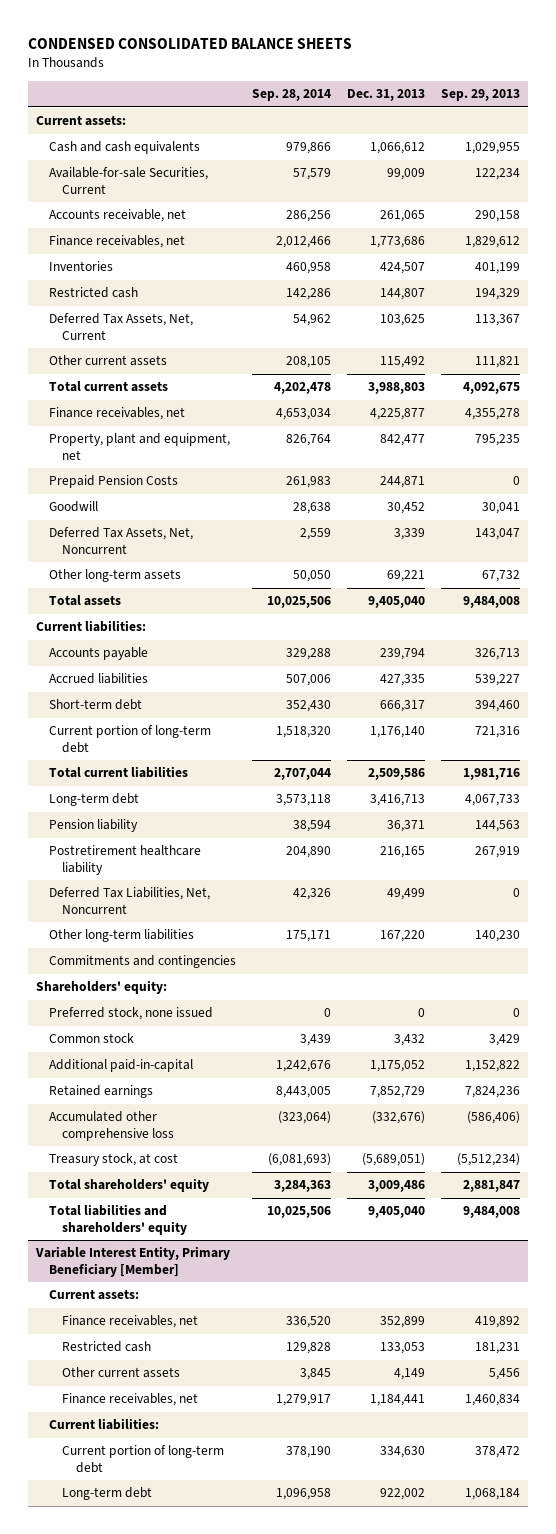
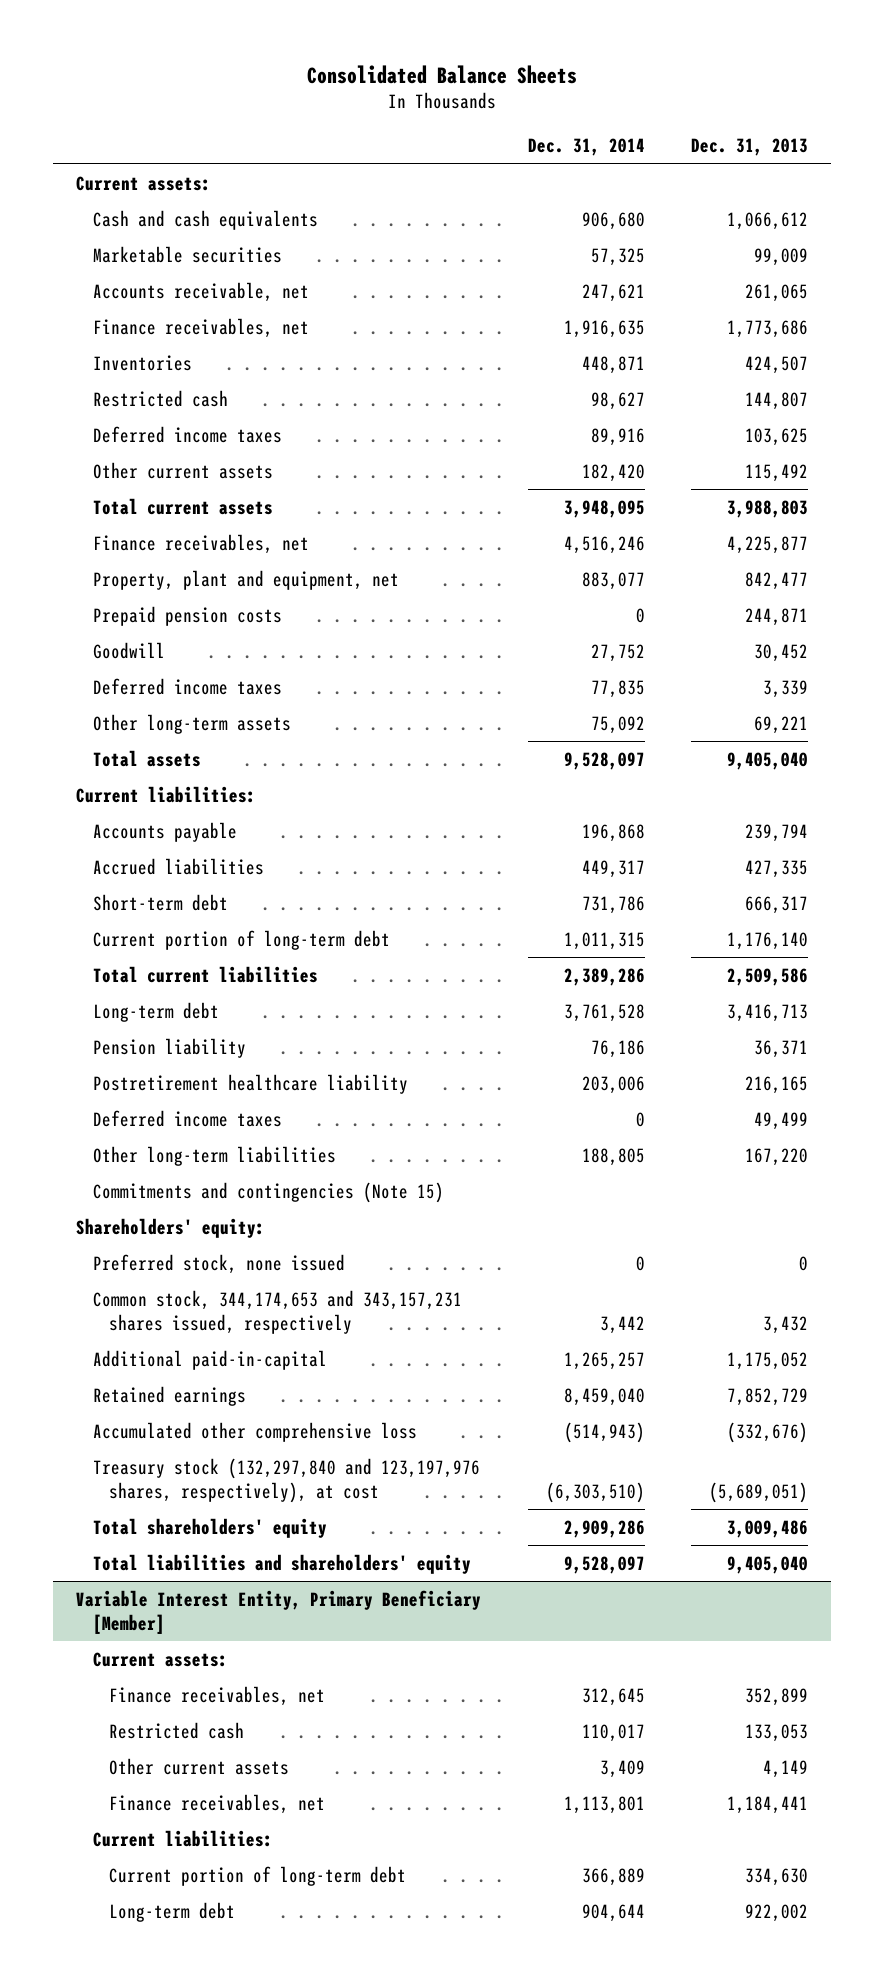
[27,37,352,49] CONDENSED CONSOLIDATED BALANCE SHEETS -> [307,64,578,84] Consolidated Balance Sheets
[252,89,332,102] Sep. 28, 2014 -> none
[441,89,521,102] Sep. 29, 2013 -> none
none -> [527,138,645,157] Dec. 31, 2014
[49,167,209,194] Available-for-sale Securities, Current -> [92,245,282,263] Marketable securities
[49,313,194,340] Deferred Tax Assets, Net, Current -> [92,425,282,443] Deferred income taxes
[49,475,179,489] Prepaid Pension Costs -> [92,605,282,626] Prepaid pension costs
[49,527,194,554] Deferred Tax Assets, Net, Noncurrent -> [92,677,282,695] Deferred income taxes
[49,887,211,914] Deferred Tax Liabilities, Net, Noncurrent -> [92,1109,282,1127] Deferred income taxes
[49,955,237,969] Commitments and contingencies -> [92,1181,444,1203] Commitments and contingencies (Note 15)
[49,1033,135,1044] Common stock -> [92,1289,462,1334] Common stock, 344,174,653 and 343,157,231 shares issued, respectively
[49,1153,179,1167] Treasury stock, at cost -> [92,1457,480,1503] Treasury stock (132,297,840 and 123,197,976 shares, respectively), at cost

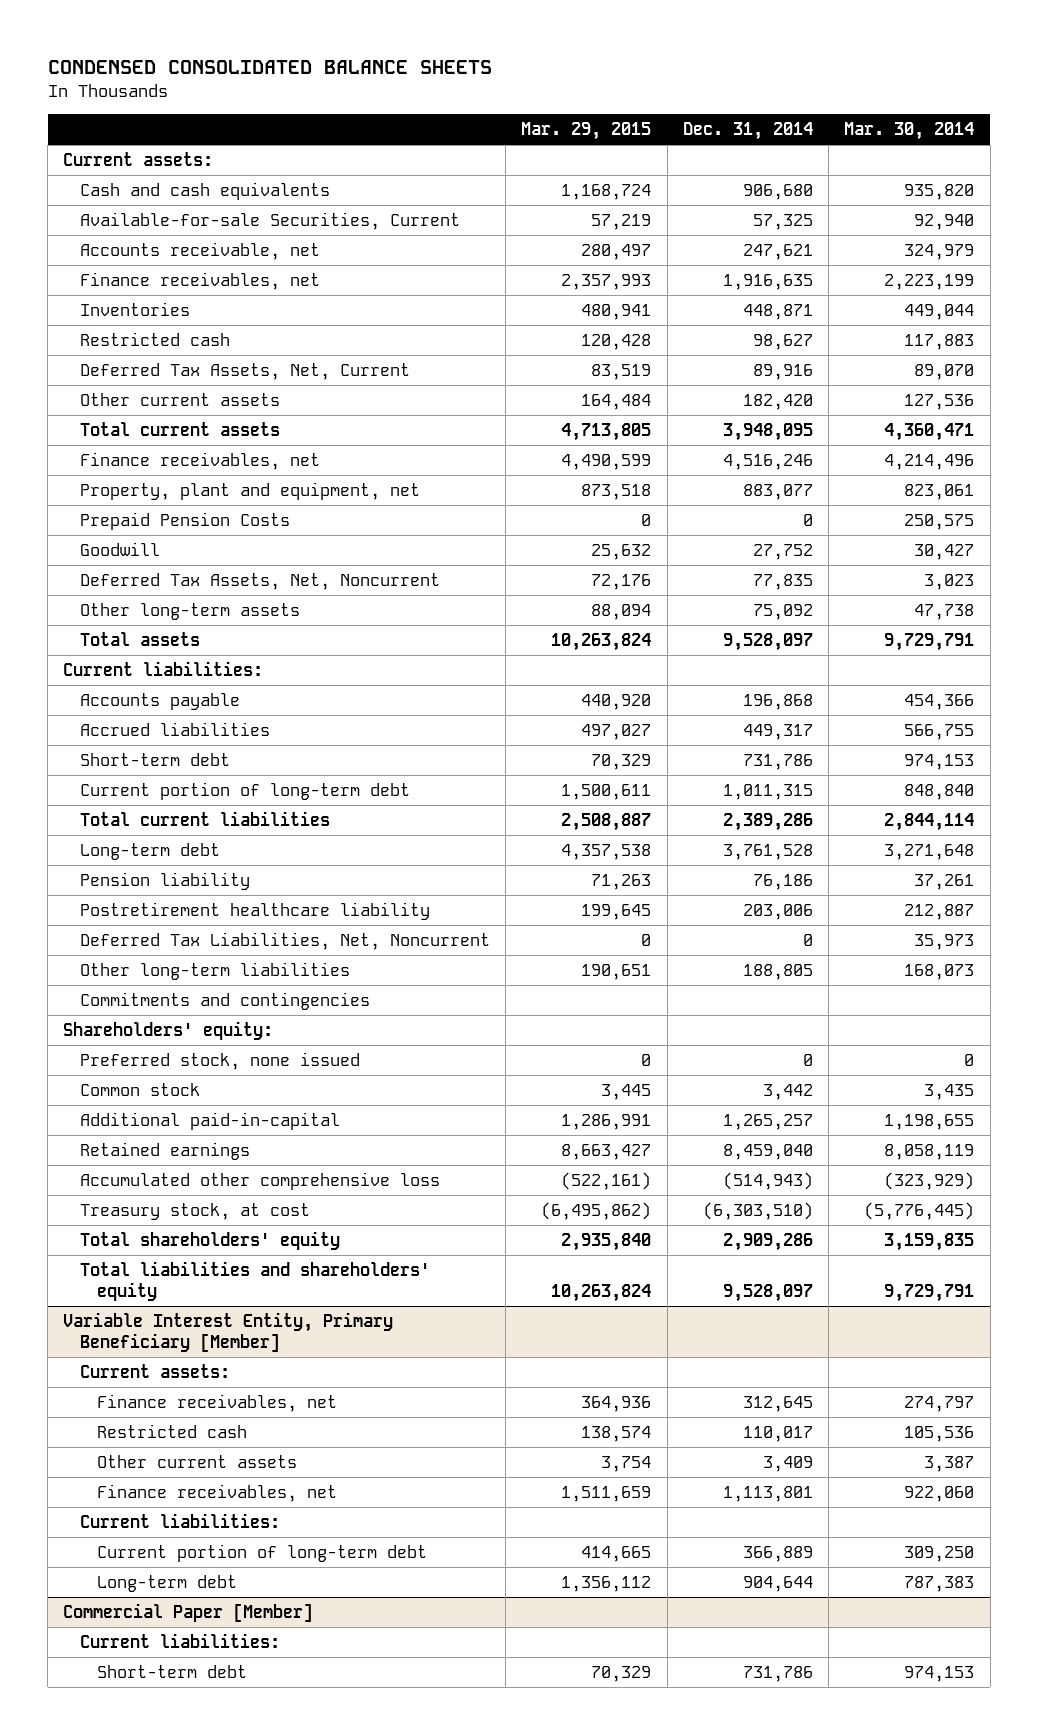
[307,64,578,84] Consolidated Balance Sheets -> [47,59,492,74] CONDENSED CONSOLIDATED BALANCE SHEETS
[690,138,808,157] Dec. 31, 2013 -> none
none -> [521,121,652,140] Mar. 29, 2015
none -> [844,121,975,140] Mar. 30, 2014
[92,245,282,263] Marketable securities -> [80,212,461,231] Available-for-sale Securities, Current
[92,425,282,443] Deferred income taxes -> [80,363,411,381] Deferred Tax Assets, Net, Current
[92,605,282,626] Prepaid pension costs -> [80,512,291,531] Prepaid Pension Costs
[92,677,282,695] Deferred income taxes -> [80,573,441,591] Deferred Tax Assets, Net, Noncurrent
[92,1109,282,1127] Deferred income taxes -> [80,932,491,951] Deferred Tax Liabilities, Net, Noncurrent
[92,1181,444,1203] Commitments and contingencies (Note 15) -> [80,992,371,1011] Commitments and contingencies
[92,1289,462,1334] Common stock, 344,174,653 and 343,157,231 shares issued, respectively -> [80,1083,201,1097] Common stock
[92,1457,480,1503] Treasury stock (132,297,840 and 123,197,976 shares, respectively), at cost -> [80,1203,311,1221] Treasury stock, at cost
none -> [63,1603,314,1623] Commercial Paper [Member]
none -> [80,1633,281,1649] Current liabilities:
none -> [96,1665,247,1679] Short-term debt

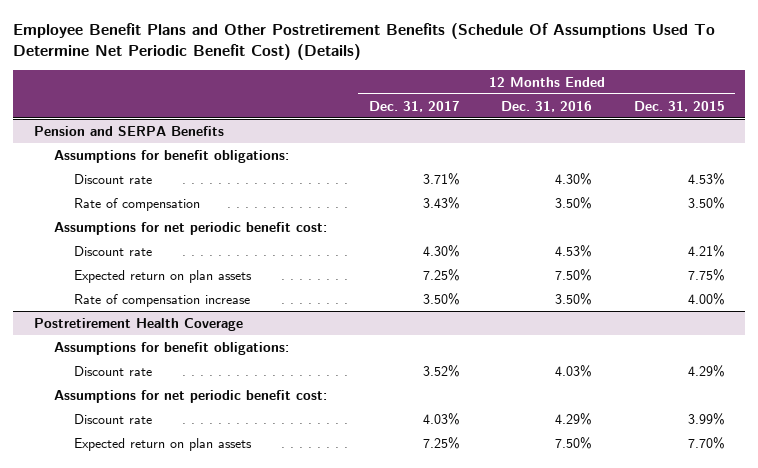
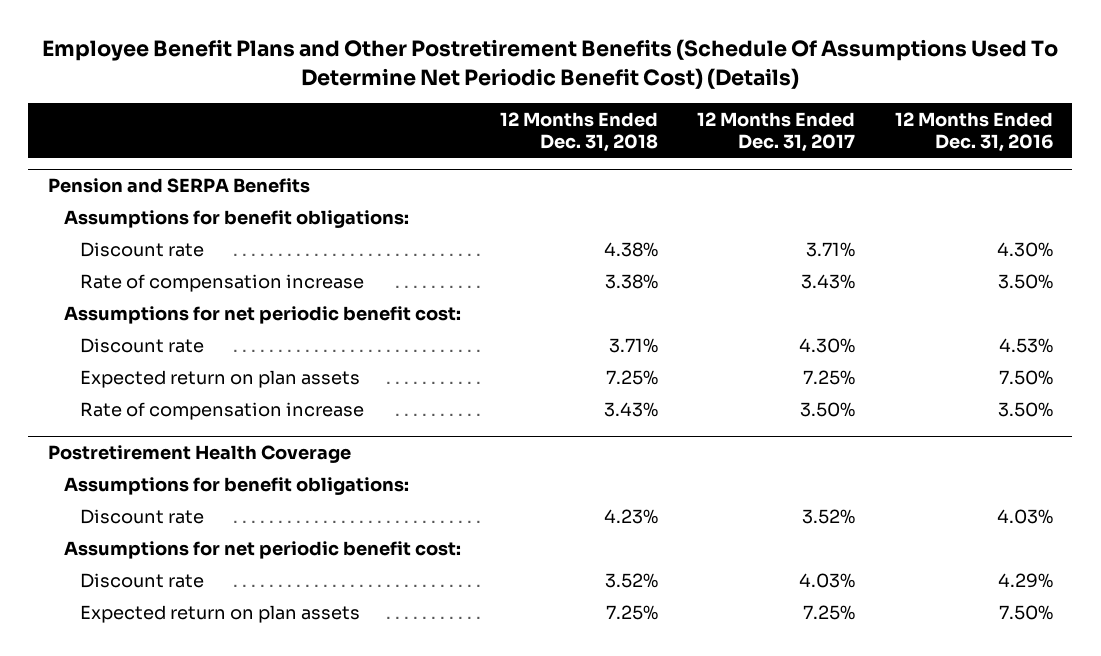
[633,100,725,112] Dec. 31, 2015 -> none
none -> [500,111,659,152] 12 Months Ended Dec. 31, 2018
[74,197,201,211] Rate of compensation -> [80,273,365,292] Rate of compensation increase

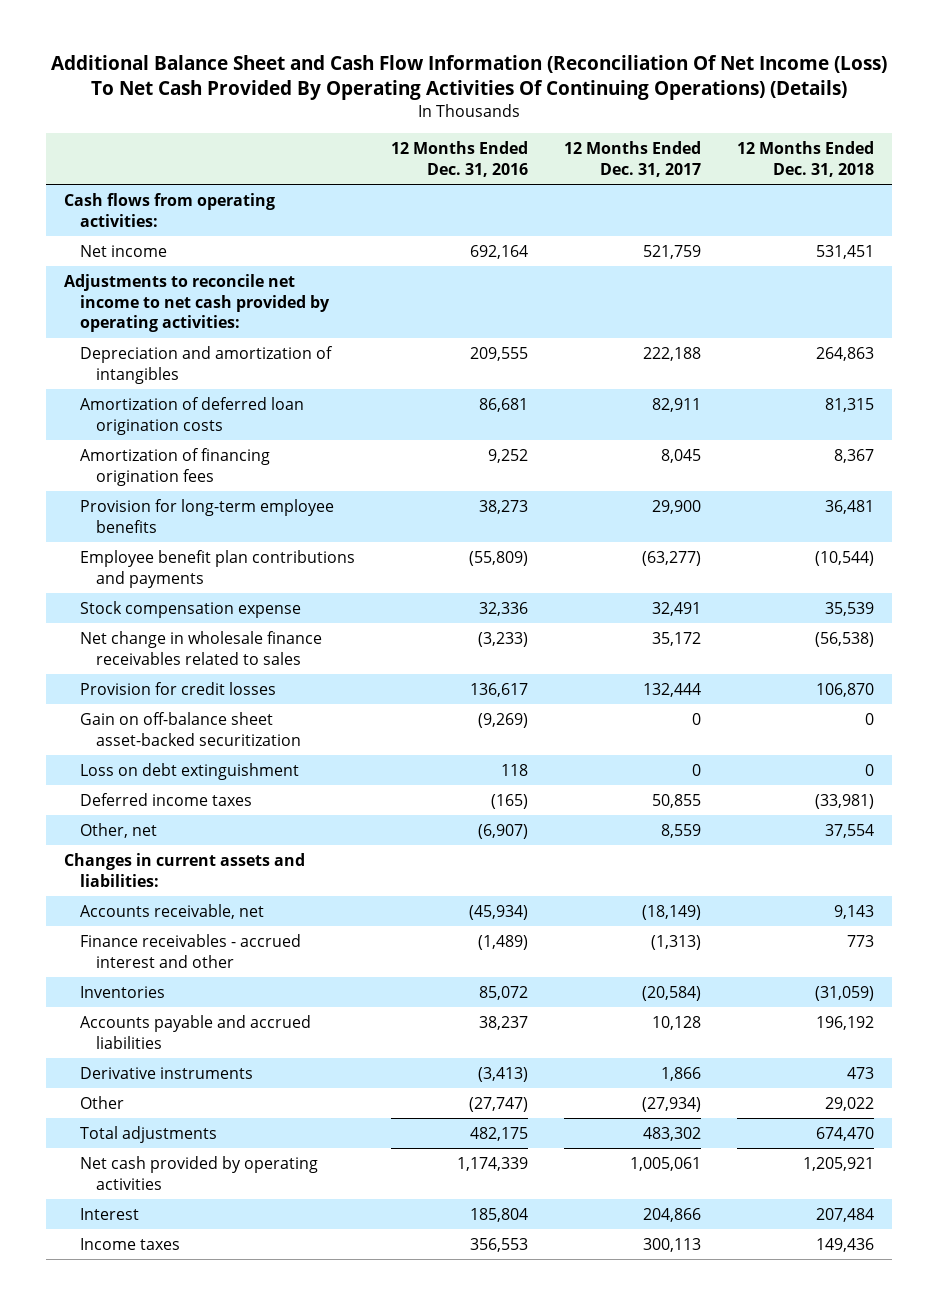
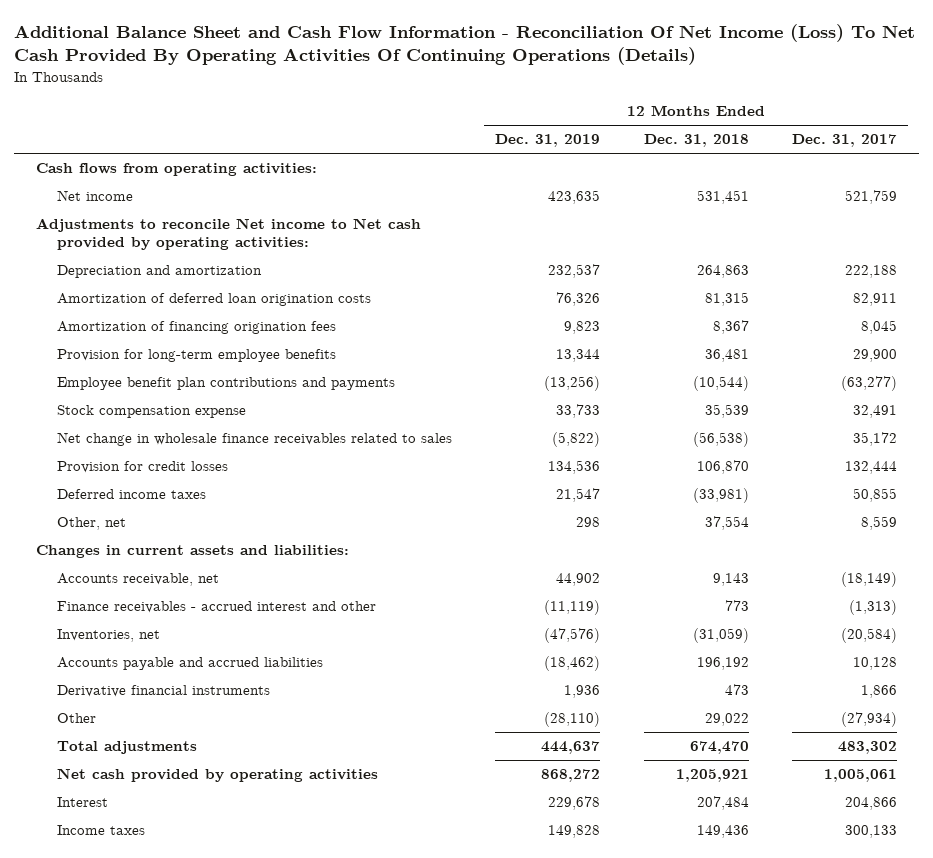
[50,55,887,101] Additional Balance Sheet and Cash Flow Information (Reconciliation Of Net Income (Loss) To Net Cash Provided By Operating Activities Of Continuing Operations) (Details) -> [14,23,916,66] Additional Balance Sheet and Cash Flow Information - Reconciliation Of Net Income (Loss) To Net Cash Provided By Operating Activities Of Continuing Operations (Details)
[390,140,528,177] 12 Months Ended Dec. 31, 2016 -> none
none -> [495,134,601,148] Dec. 31, 2019
[63,273,330,333] Adjustments to reconcile net income to net cash provided by operating activities: -> [36,218,422,250] Adjustments to reconcile Net income to Net cash provided by operating activities:
[79,345,333,384] Depreciation and amortization of intangibles -> [56,265,262,279] Depreciation and amortization
[79,711,301,746] Gain on off-balance sheet asset-backed securitization -> none
[79,762,299,780] Loss on debt extinguishment -> none
[79,985,165,998] Inventories -> [56,629,160,643] Inventories, net
[79,1066,253,1079] Derivative instruments -> [56,685,270,698] Derivative financial instruments
[643,1237,702,1252] 300,113 -> [844,825,897,839] 300,133

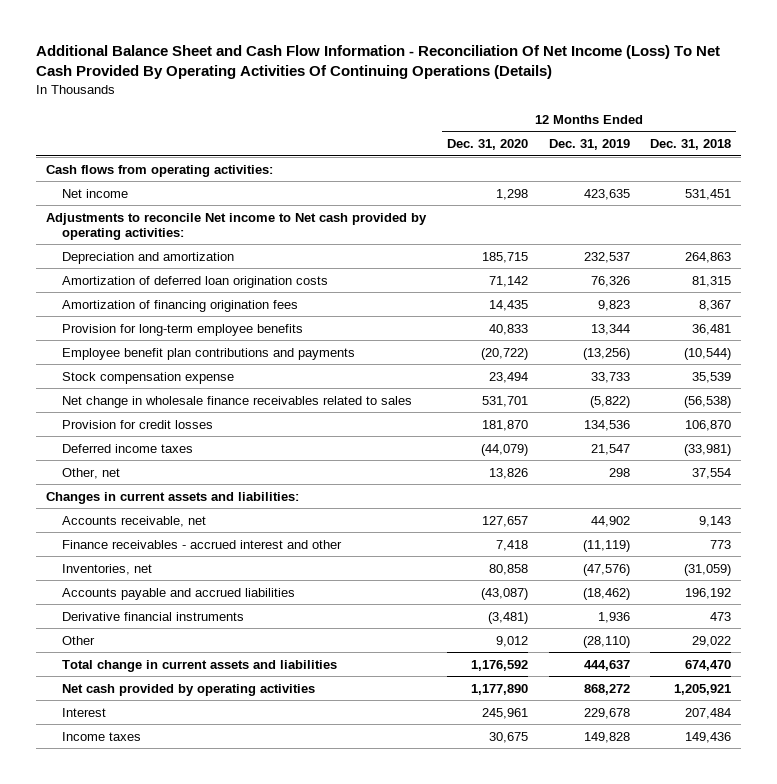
[791,134,897,148] Dec. 31, 2017 -> none
none -> [446,139,528,151] Dec. 31, 2020
[56,741,197,755] Total adjustments -> [62,659,338,672] Total change in current assets and liabilities

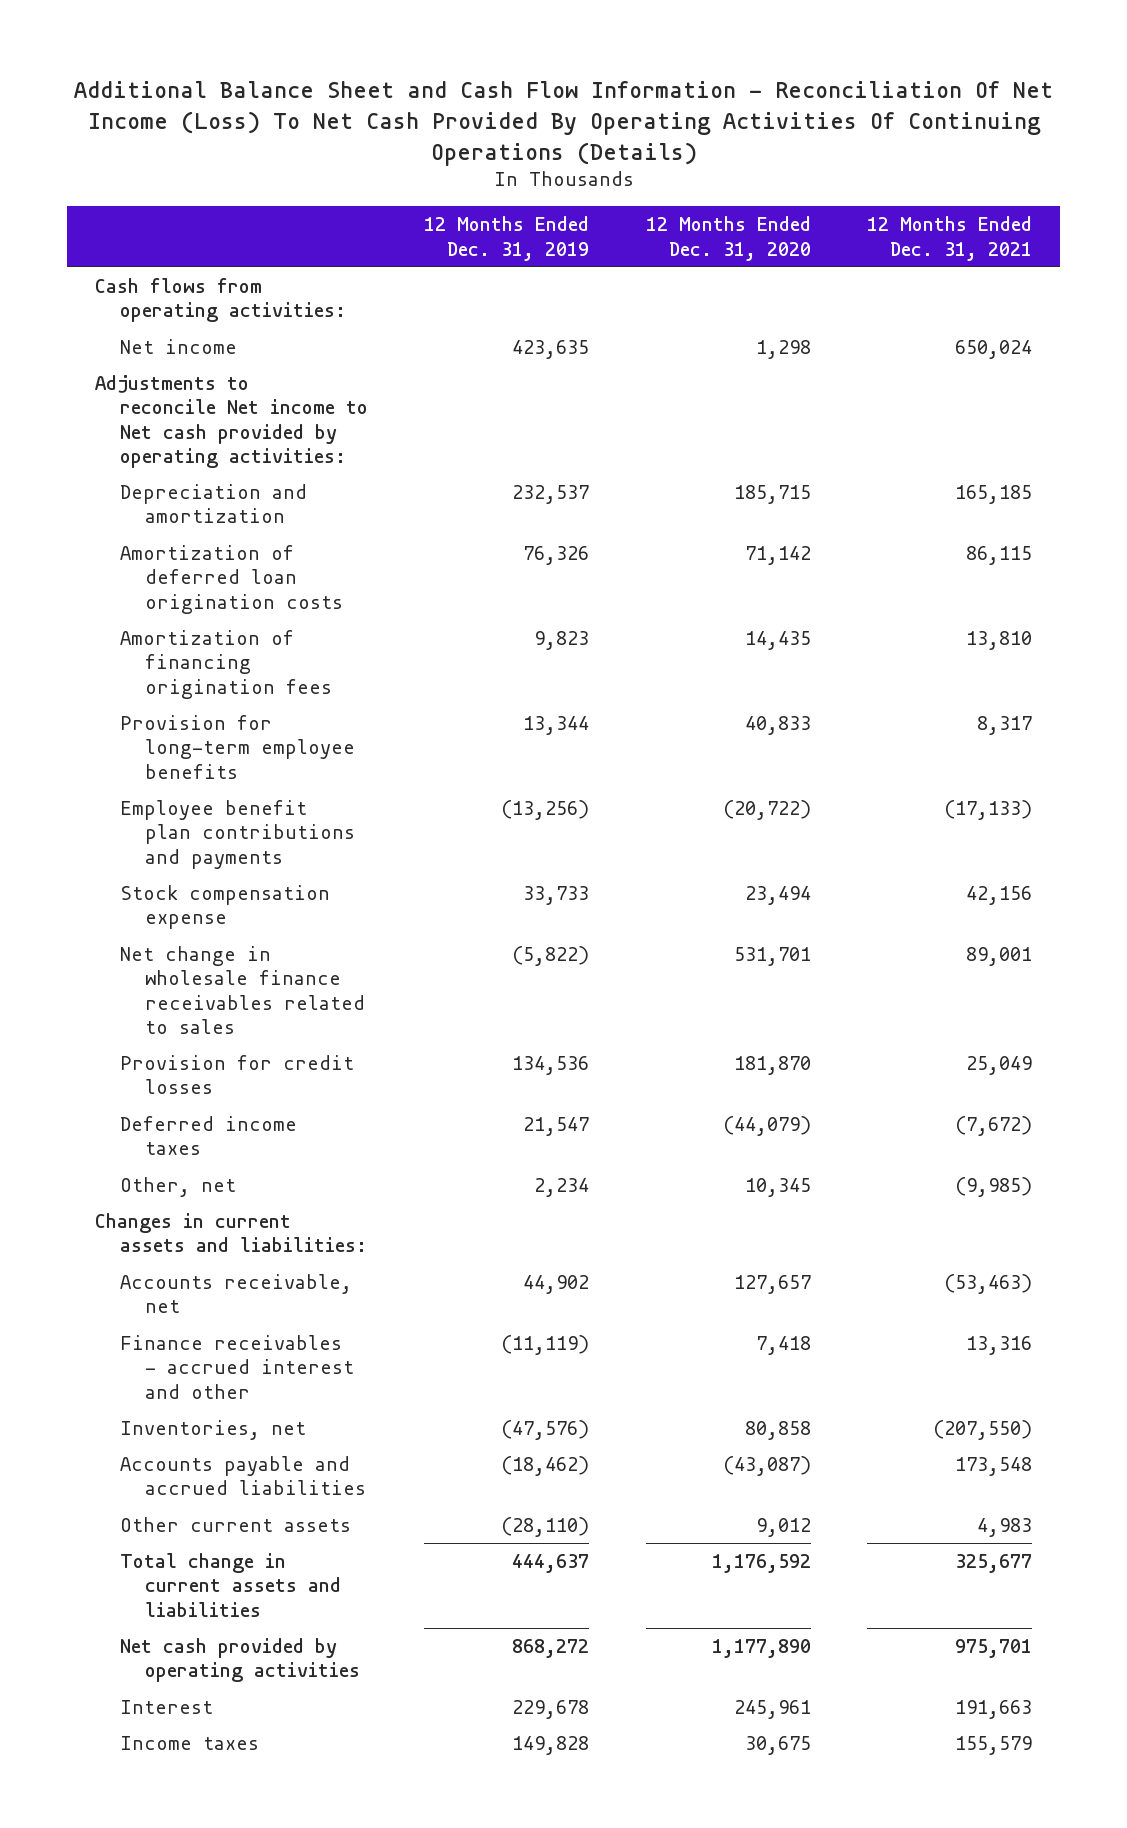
[650,139,732,151] Dec. 31, 2018 -> none
none -> [867,216,1033,261] 12 Months Ended Dec. 31, 2021
[488,467,528,479] 13,826 -> [744,1177,811,1197] 10,345
[608,467,630,477] 298 -> [534,1177,590,1197] 2,234
[62,611,245,621] Derivative financial instruments -> none
[62,635,96,645] Other -> [119,1516,351,1532] Other current assets

